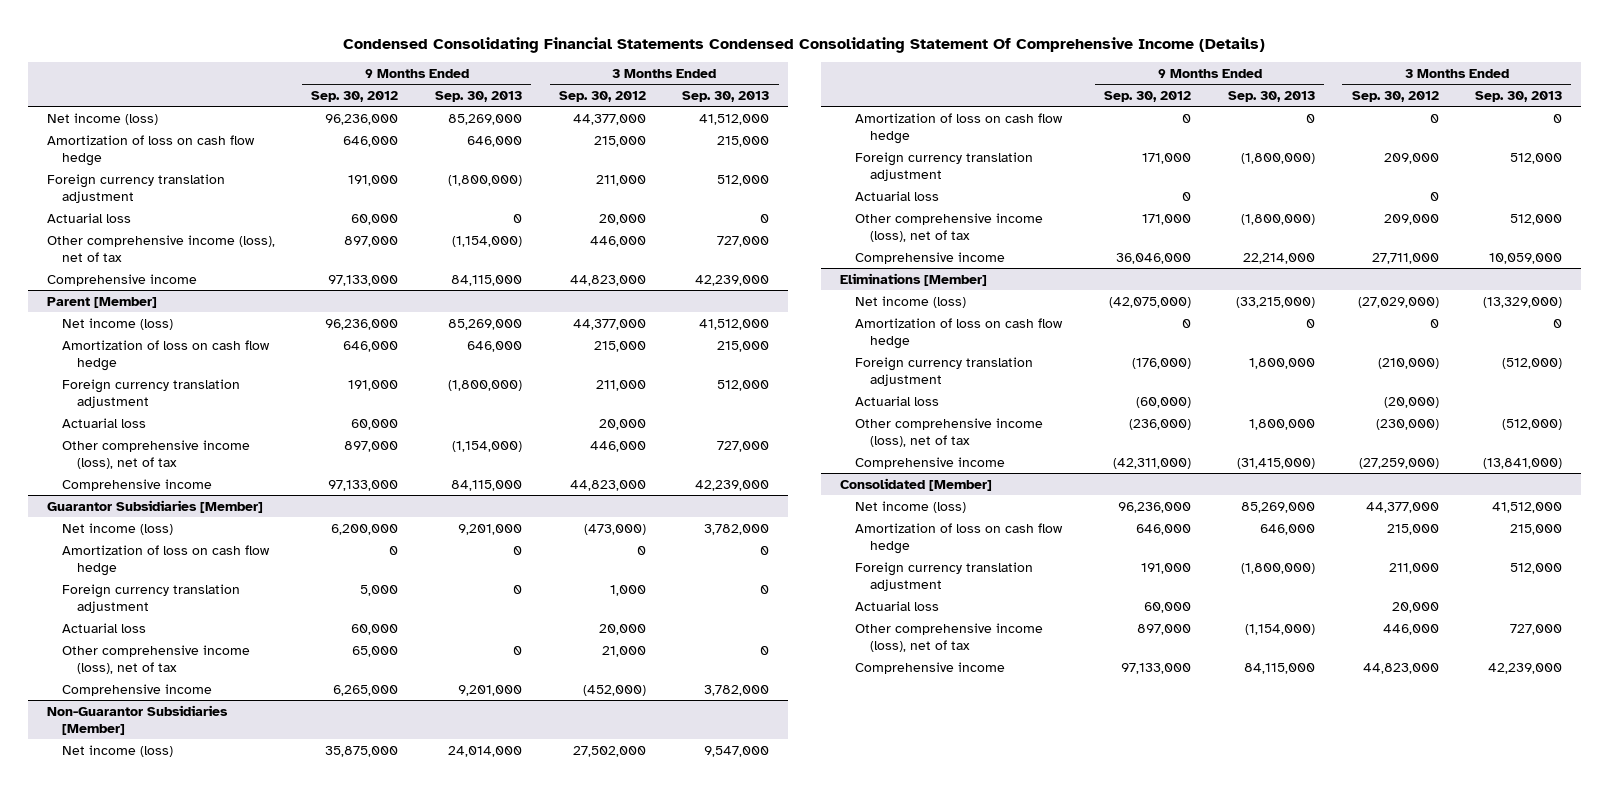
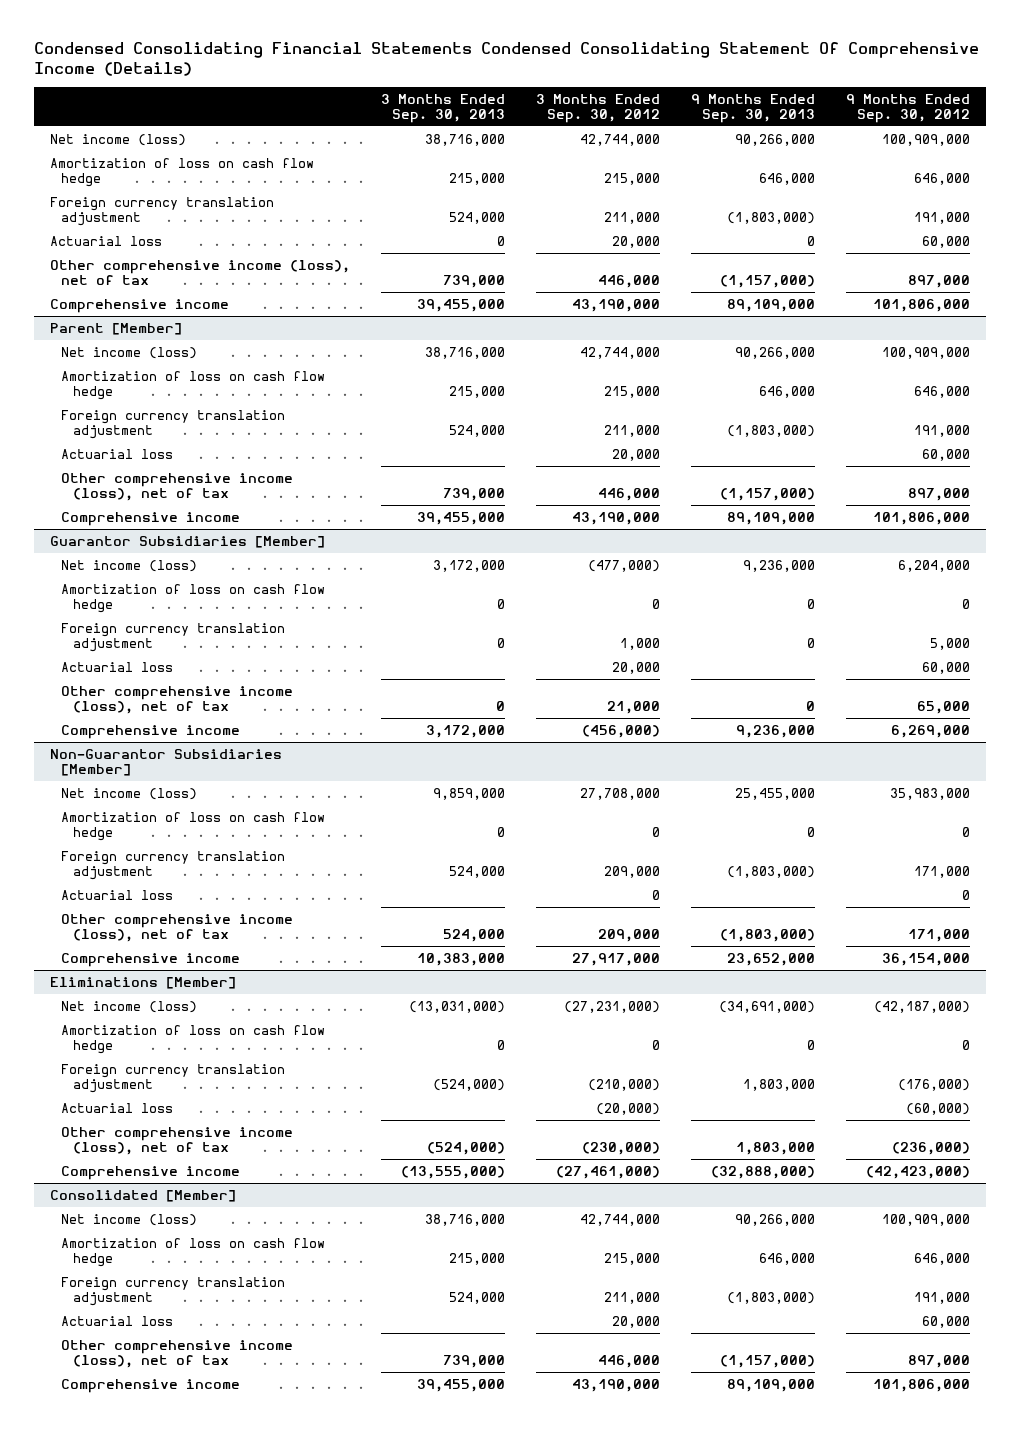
[325,113,399,125] 96,236,000 -> [882,133,971,146] 100,909,000
[447,113,522,125] 85,269,000 -> [735,133,816,146] 90,266,000
[572,113,646,125] 44,377,000 -> [580,133,661,146] 42,744,000
[699,113,770,125] 41,512,000 -> [424,133,505,146] 38,716,000
[447,174,522,186] (1,800,000) -> [727,211,816,224] (1,803,000)
[717,174,770,186] 512,000 -> [448,211,505,224] 524,000
[451,235,522,247] (1,154,000) -> [720,274,816,288] (1,157,000)
[717,235,770,247] 727,000 -> [442,274,505,288] 739,000
[328,274,399,286] 97,133,000 -> [873,298,971,312] 101,806,000
[450,274,522,286] 84,115,000 -> [727,298,816,312] 89,109,000
[569,274,646,286] 44,823,000 -> [572,298,661,312] 43,190,000
[695,274,770,286] 42,239,000 -> [416,298,505,312] 39,455,000
[325,318,399,330] 96,236,000 -> [882,346,971,359] 100,909,000
[447,318,522,330] 85,269,000 -> [735,346,816,359] 90,266,000
[572,318,646,330] 44,377,000 -> [580,346,661,359] 42,744,000
[699,318,770,330] 41,512,000 -> [424,346,505,359] 38,716,000
[447,379,522,391] (1,800,000) -> [727,424,816,437] (1,803,000)
[717,379,770,391] 512,000 -> [448,424,505,437] 524,000
[451,440,522,452] (1,154,000) -> [720,487,816,501] (1,157,000)
[717,440,770,452] 727,000 -> [442,487,505,501] 739,000
[328,479,399,491] 97,133,000 -> [873,511,971,525] 101,806,000
[450,479,522,491] 84,115,000 -> [727,511,816,525] 89,109,000
[569,479,646,491] 44,823,000 -> [572,511,661,525] 43,190,000
[695,479,770,491] 42,239,000 -> [416,511,505,525] 39,455,000
[331,523,399,535] 6,200,000 -> [898,559,971,572] 6,204,000
[457,523,522,535] 9,201,000 -> [743,559,816,572] 9,236,000
[583,523,646,535] (473,000) -> [588,559,661,572] (477,000)
[704,523,770,535] 3,782,000 -> [432,559,505,572] 3,172,000
[333,684,399,696] 6,265,000 -> [891,724,971,738] 6,269,000
[457,684,522,696] 9,201,000 -> [736,724,816,738] 9,236,000
[582,684,646,696] (452,000) -> [582,724,661,738] (456,000)
[704,684,770,696] 3,782,000 -> [425,724,505,738] 3,172,000
[325,745,399,757] 35,875,000 -> [890,787,971,800] 35,983,000
[447,745,522,757] 24,014,000 -> [735,787,816,800] 25,455,000
[572,745,646,757] 27,502,000 -> [580,787,661,800] 27,708,000
[704,745,770,757] 9,547,000 -> [432,787,505,800] 9,859,000
[1240,152,1315,164] (1,800,000) -> [727,865,816,878] (1,803,000)
[1510,152,1563,164] 512,000 -> [448,865,505,878] 524,000
[1240,213,1315,225] (1,800,000) -> [720,928,816,942] (1,803,000)
[1510,213,1563,225] 512,000 -> [442,928,505,942] 524,000
[1116,252,1192,264] 36,046,000 -> [882,952,971,966] 36,154,000
[1242,252,1315,264] 22,214,000 -> [727,952,816,966] 23,652,000
[1371,252,1439,264] 27,711,000 -> [572,952,661,966] 27,917,000
[1489,252,1563,264] 10,059,000 -> [416,952,505,966] 10,383,000
[1109,296,1192,308] (42,075,000) -> [874,1000,971,1013] (42,187,000)
[1235,296,1315,308] (33,215,000) -> [719,1000,816,1013] (34,691,000)
[1357,296,1439,308] (27,029,000) -> [564,1000,661,1013] (27,231,000)
[1483,296,1563,308] (13,329,000) -> [408,1000,505,1013] (13,031,000)
[1248,357,1315,369] 1,800,000 -> [743,1078,816,1091] 1,803,000
[1502,357,1563,369] (512,000) -> [432,1078,505,1091] (524,000)
[1248,418,1315,430] 1,800,000 -> [736,1141,816,1155] 1,803,000
[1502,418,1563,430] (512,000) -> [426,1141,505,1155] (524,000)
[1113,457,1192,469] (42,311,000) -> [866,1165,971,1179] (42,423,000)
[1236,457,1315,469] (31,415,000) -> [711,1165,816,1179] (32,888,000)
[1358,457,1439,469] (27,259,000) -> [556,1165,661,1179] (27,461,000)
[1483,457,1563,469] (13,841,000) -> [400,1165,505,1179] (13,555,000)
[1118,501,1192,513] 96,236,000 -> [882,1213,971,1226] 100,909,000
[1240,501,1315,513] 85,269,000 -> [735,1213,816,1226] 90,266,000
[1365,501,1439,513] 44,377,000 -> [580,1213,661,1226] 42,744,000
[1492,501,1563,513] 41,512,000 -> [424,1213,505,1226] 38,716,000
[1240,562,1315,574] (1,800,000) -> [727,1291,816,1304] (1,803,000)
[1510,562,1563,574] 512,000 -> [448,1291,505,1304] 524,000
[1244,623,1315,635] (1,154,000) -> [720,1354,816,1368] (1,157,000)
[1510,623,1563,635] 727,000 -> [442,1354,505,1368] 739,000
[1121,662,1192,674] 97,133,000 -> [873,1378,971,1392] 101,806,000
[1243,662,1315,674] 84,115,000 -> [727,1378,816,1392] 89,109,000
[1362,662,1439,674] 44,823,000 -> [572,1378,661,1392] 43,190,000
[1488,662,1563,674] 42,239,000 -> [416,1378,505,1392] 39,455,000

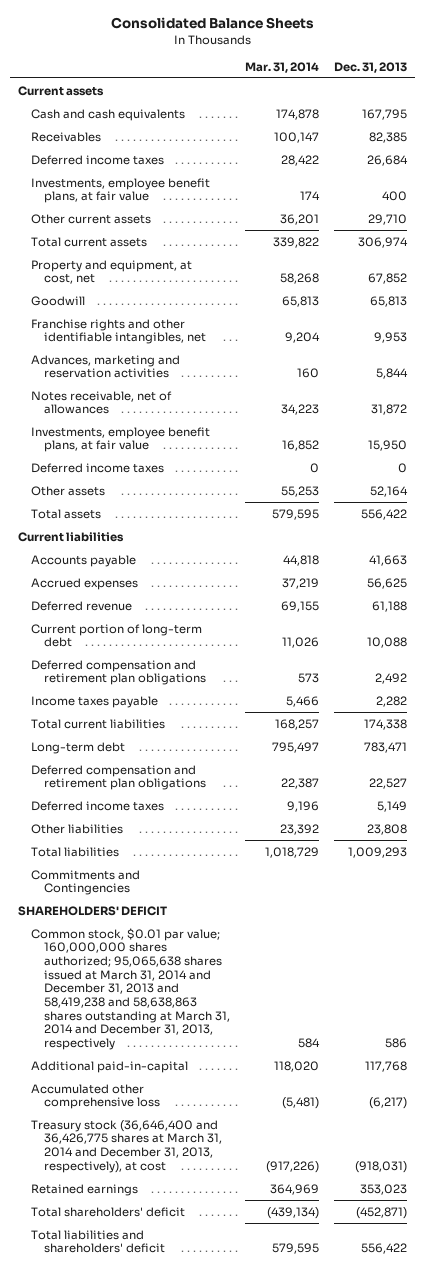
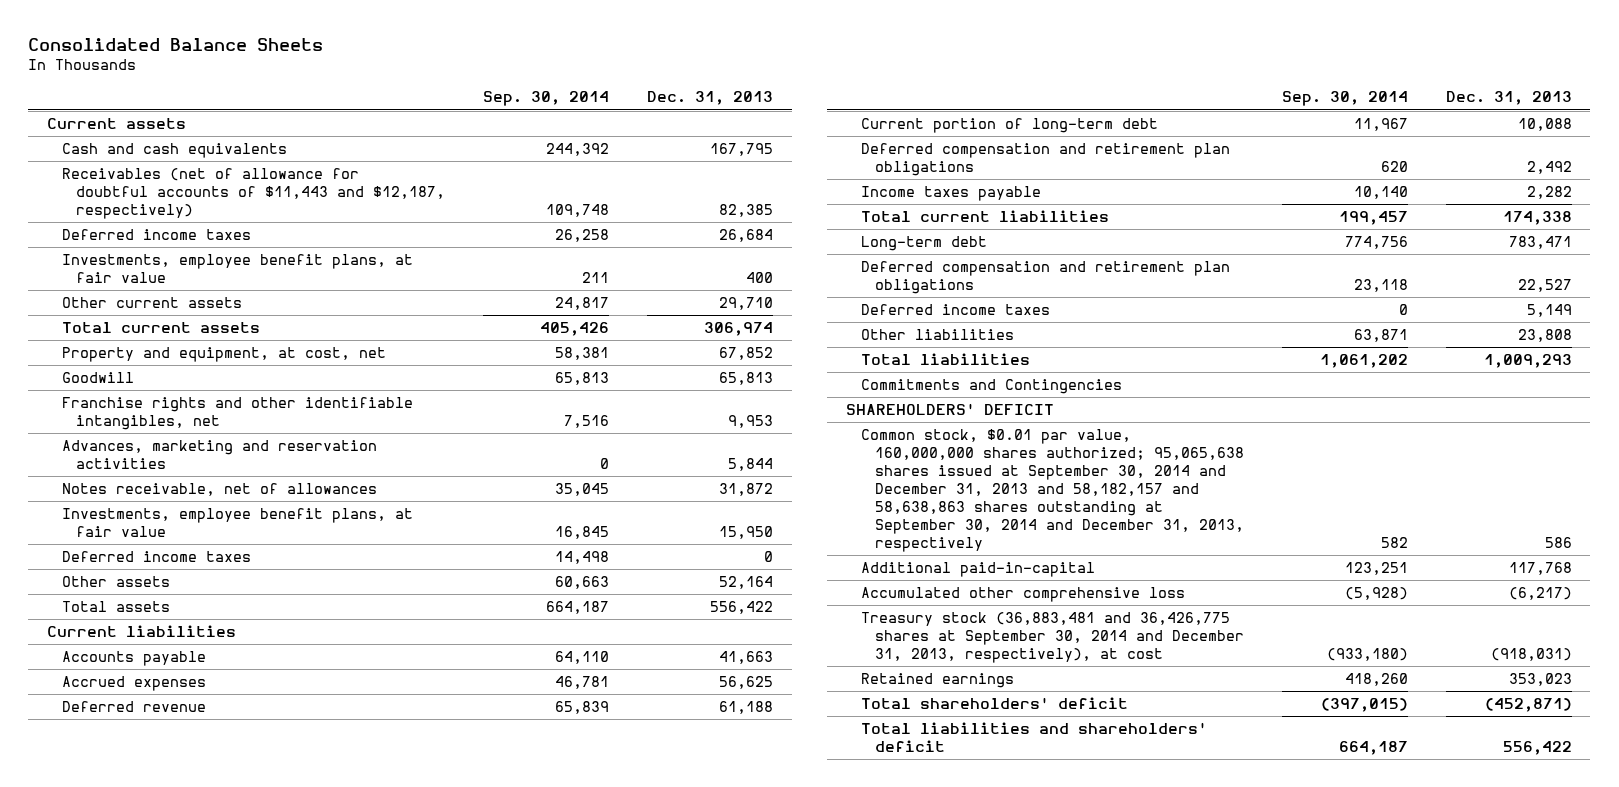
[245,61,320,73] Mar. 31, 2014 -> none
none -> [482,91,609,107] Sep. 30, 2014
[31,131,102,142] Receivables -> [61,168,445,219] Receivables (net of allowance for doubtful accounts of $11,443 and $12,187, respectively)
[31,927,231,1050] Common stock, $0.01 par value; 160,000,000 shares authorized; 95,065,638 shares issued at March 31, 2014 and December 31, 2013 and 58,419,238 and 58,638,863 shares outstanding at March 31, 2014 and December 31, 2013, respectively -> [860,429,1244,552] Common stock, $0.01 par value, 160,000,000 shares authorized; 95,065,638 shares issued at September 30, 2014 and December 31, 2013 and 58,182,157 and 58,638,863 shares outstanding at September 30, 2014 and December 31, 2013, respectively
[31,1119,223,1173] Treasury stock (36,646,400 and 36,426,775 shares at March 31, 2014 and December 31, 2013, respectively), at cost -> [860,612,1244,663] Treasury stock (36,883,481 and 36,426,775 shares at September 30, 2014 and December 31, 2013, respectively), at cost

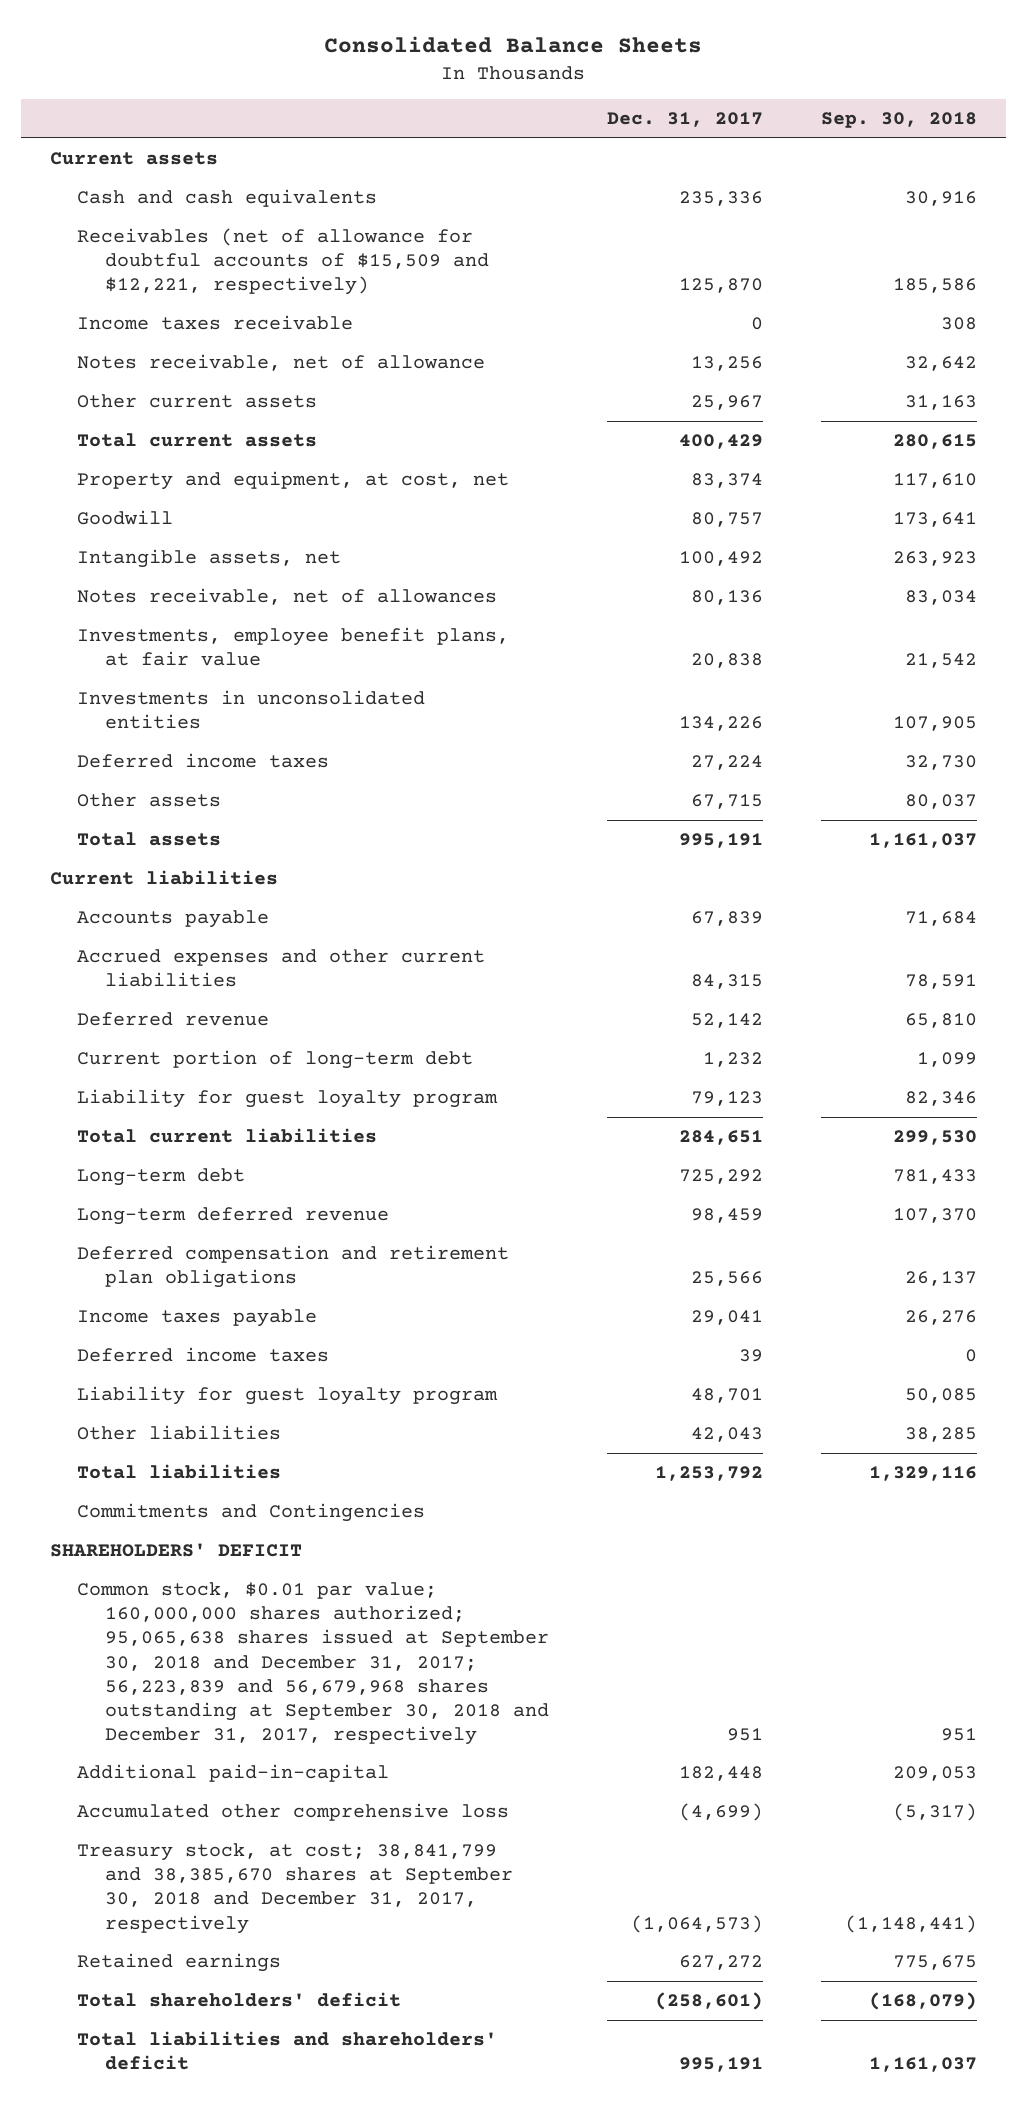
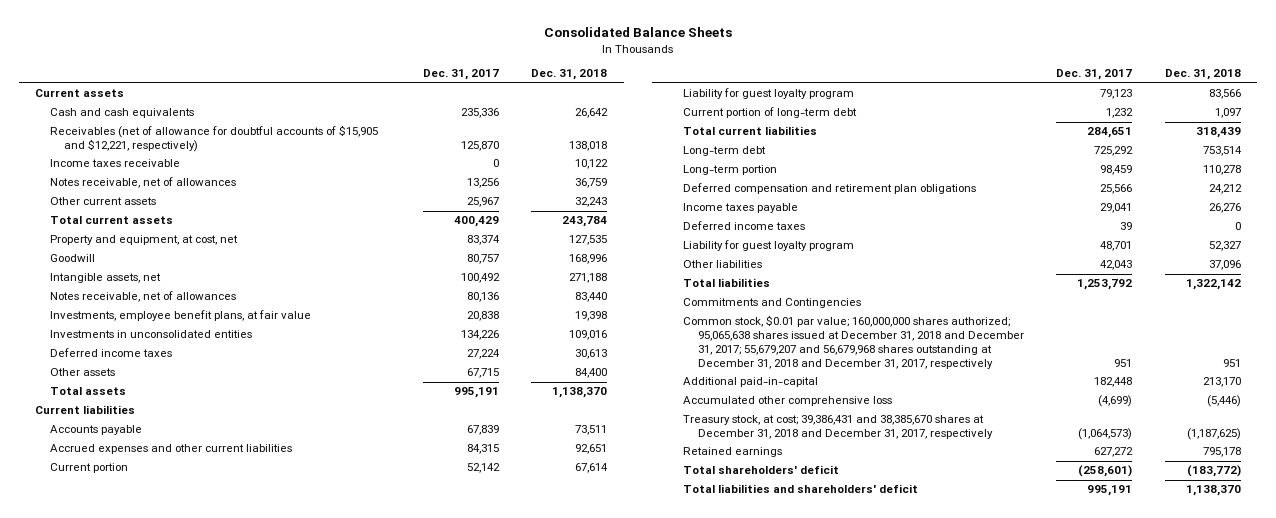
[820,111,977,128] Sep. 30, 2018 -> none
none -> [531,69,608,81] Dec. 31, 2018
[77,228,489,296] Receivables (net of allowance for doubtful accounts of $15,509 and $12,221, respectively) -> [49,125,378,153] Receivables (net of allowance for doubtful accounts of $15,905 and $12,221, respectively)
[77,354,486,372] Notes receivable, net of allowance -> [49,177,236,189] Notes receivable, net of allowances
[77,1012,270,1027] Deferred revenue -> [49,463,128,474] Current portion
[77,1050,474,1070] Current portion of long-term debt -> [683,107,858,119] Current portion of long-term debt
[77,1207,390,1226] Long-term deferred revenue -> [683,165,778,176] Long-term portion
[49,1543,302,1558] SHAREHOLDERS' DEFICIT -> none
[77,1582,549,1745] Common stock, $0.01 par value; 160,000,000 shares authorized; 95,065,638 shares issued at September 30, 2018 and December 31, 2017; 56,223,839 and 56,679,968 shares outstanding at September 30, 2018 and December 31, 2017, respectively -> [683,315,1024,369] Common stock, $0.01 par value; 160,000,000 shares authorized; 95,065,638 shares issued at December 31, 2018 and December 31, 2017; 55,679,207 and 56,679,968 shares outstanding at December 31, 2018 and December 31, 2017, respectively
[77,1843,513,1934] Treasury stock, at cost; 38,841,799 and 38,385,670 shares at September 30, 2018 and December 31, 2017, respectively -> [683,415,993,440] Treasury stock, at cost; 39,386,431 and 38,385,670 shares at December 31, 2018 and December 31, 2017, respectively

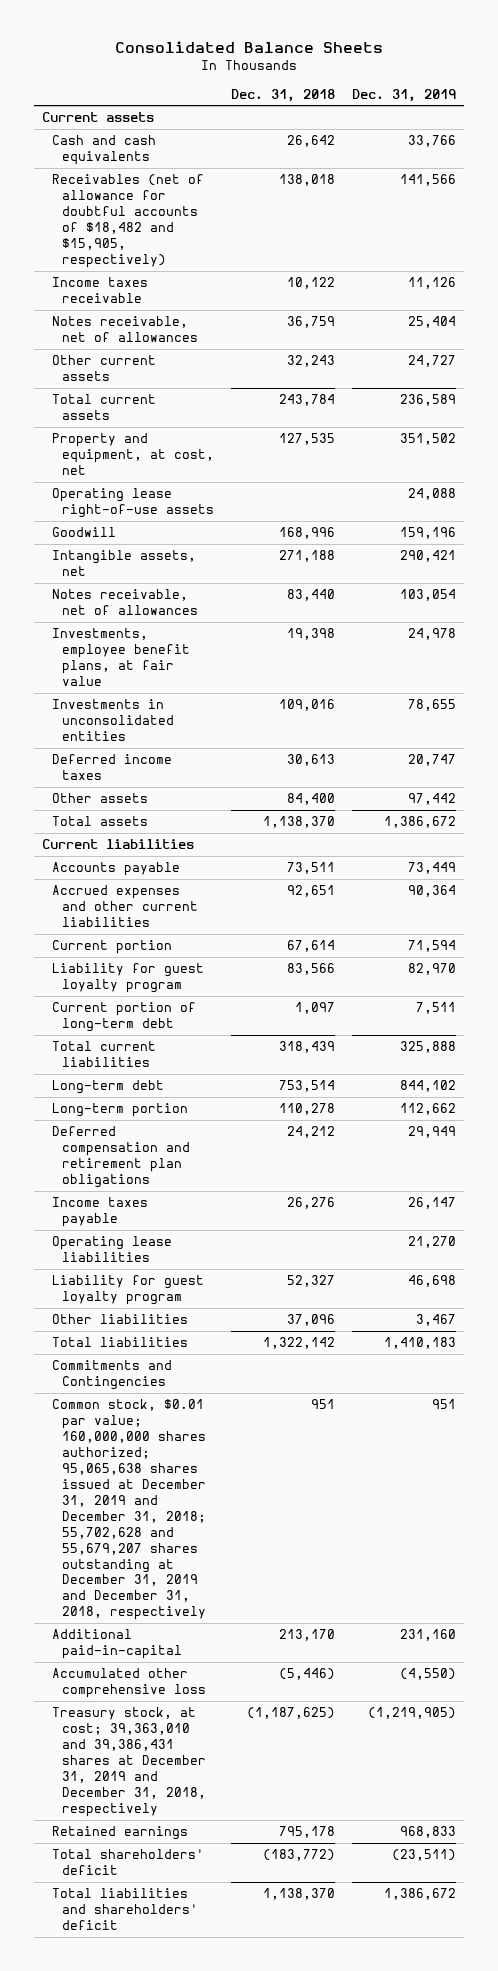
[422,69,499,81] Dec. 31, 2017 -> none
none -> [351,88,456,102] Dec. 31, 2019
[49,125,378,153] Receivables (net of allowance for doubtful accounts of $15,905 and $12,221, respectively) -> [51,174,204,268] Receivables (net of allowance for doubtful accounts of $18,482 and $15,905, respectively)
none -> [51,488,214,519] Operating lease right-of-use assets
[683,221,806,231] Deferred income taxes -> none
none -> [51,1236,172,1263] Operating lease liabilities
[683,315,1024,369] Common stock, $0.01 par value; 160,000,000 shares authorized; 95,065,638 shares issued at December 31, 2018 and December 31, 2017; 55,679,207 and 56,679,968 shares outstanding at December 31, 2018 and December 31, 2017, respectively -> [51,1399,206,1621] Common stock, $0.01 par value; 160,000,000 shares authorized; 95,065,638 shares issued at December 31, 2019 and December 31, 2018; 55,702,628 and 55,679,207 shares outstanding at December 31, 2019 and December 31, 2018, respectively
[683,415,993,440] Treasury stock, at cost; 39,386,431 and 38,385,670 shares at December 31, 2018 and December 31, 2017, respectively -> [51,1707,206,1817] Treasury stock, at cost; 39,363,010 and 39,386,431 shares at December 31, 2019 and December 31, 2018, respectively

